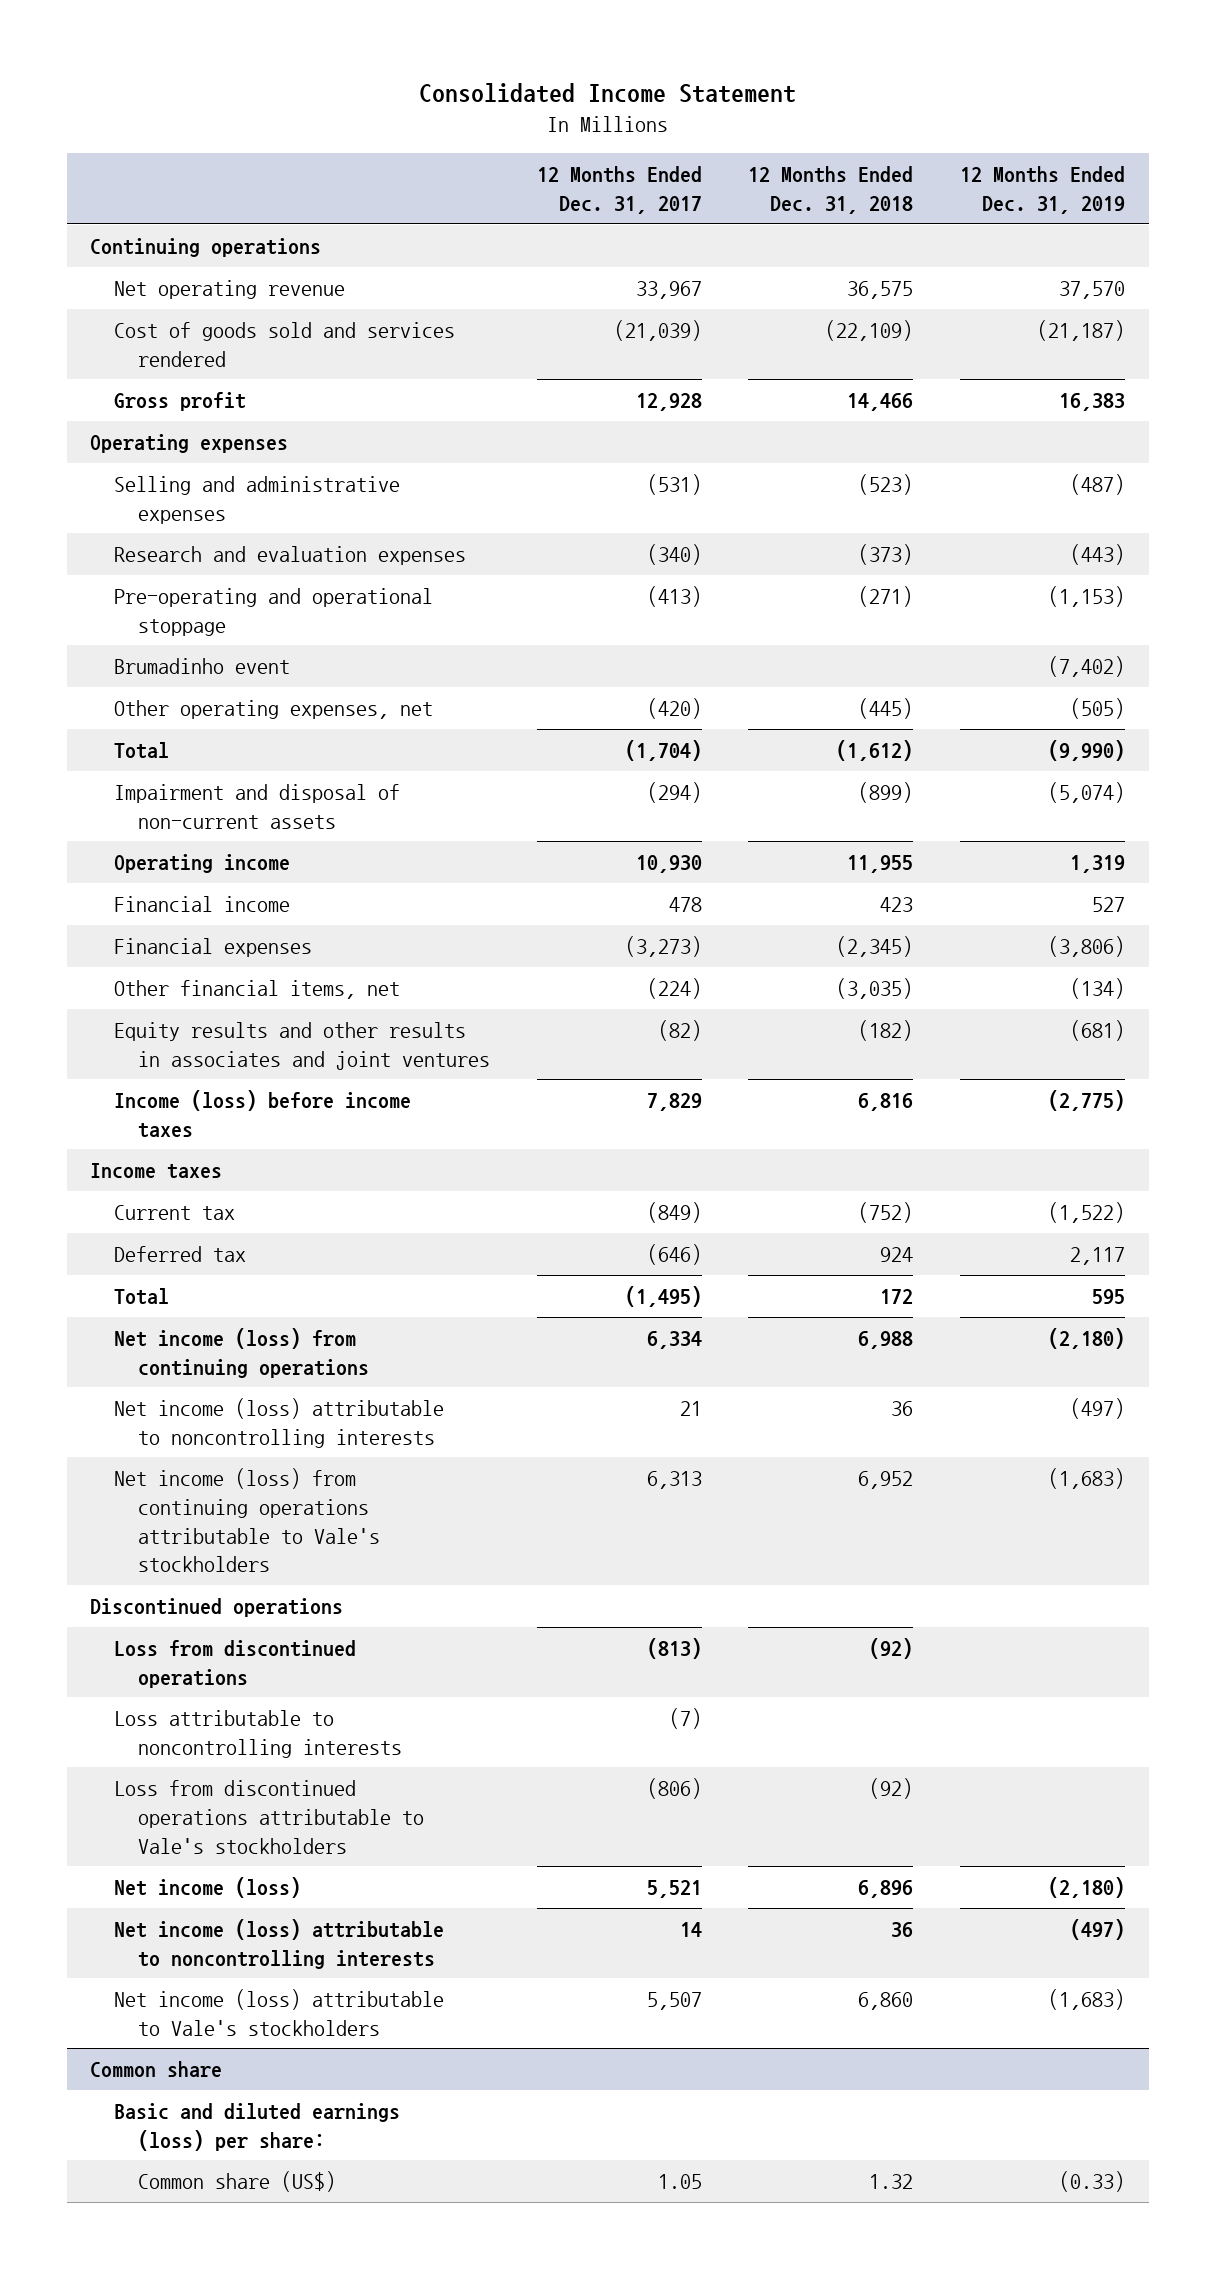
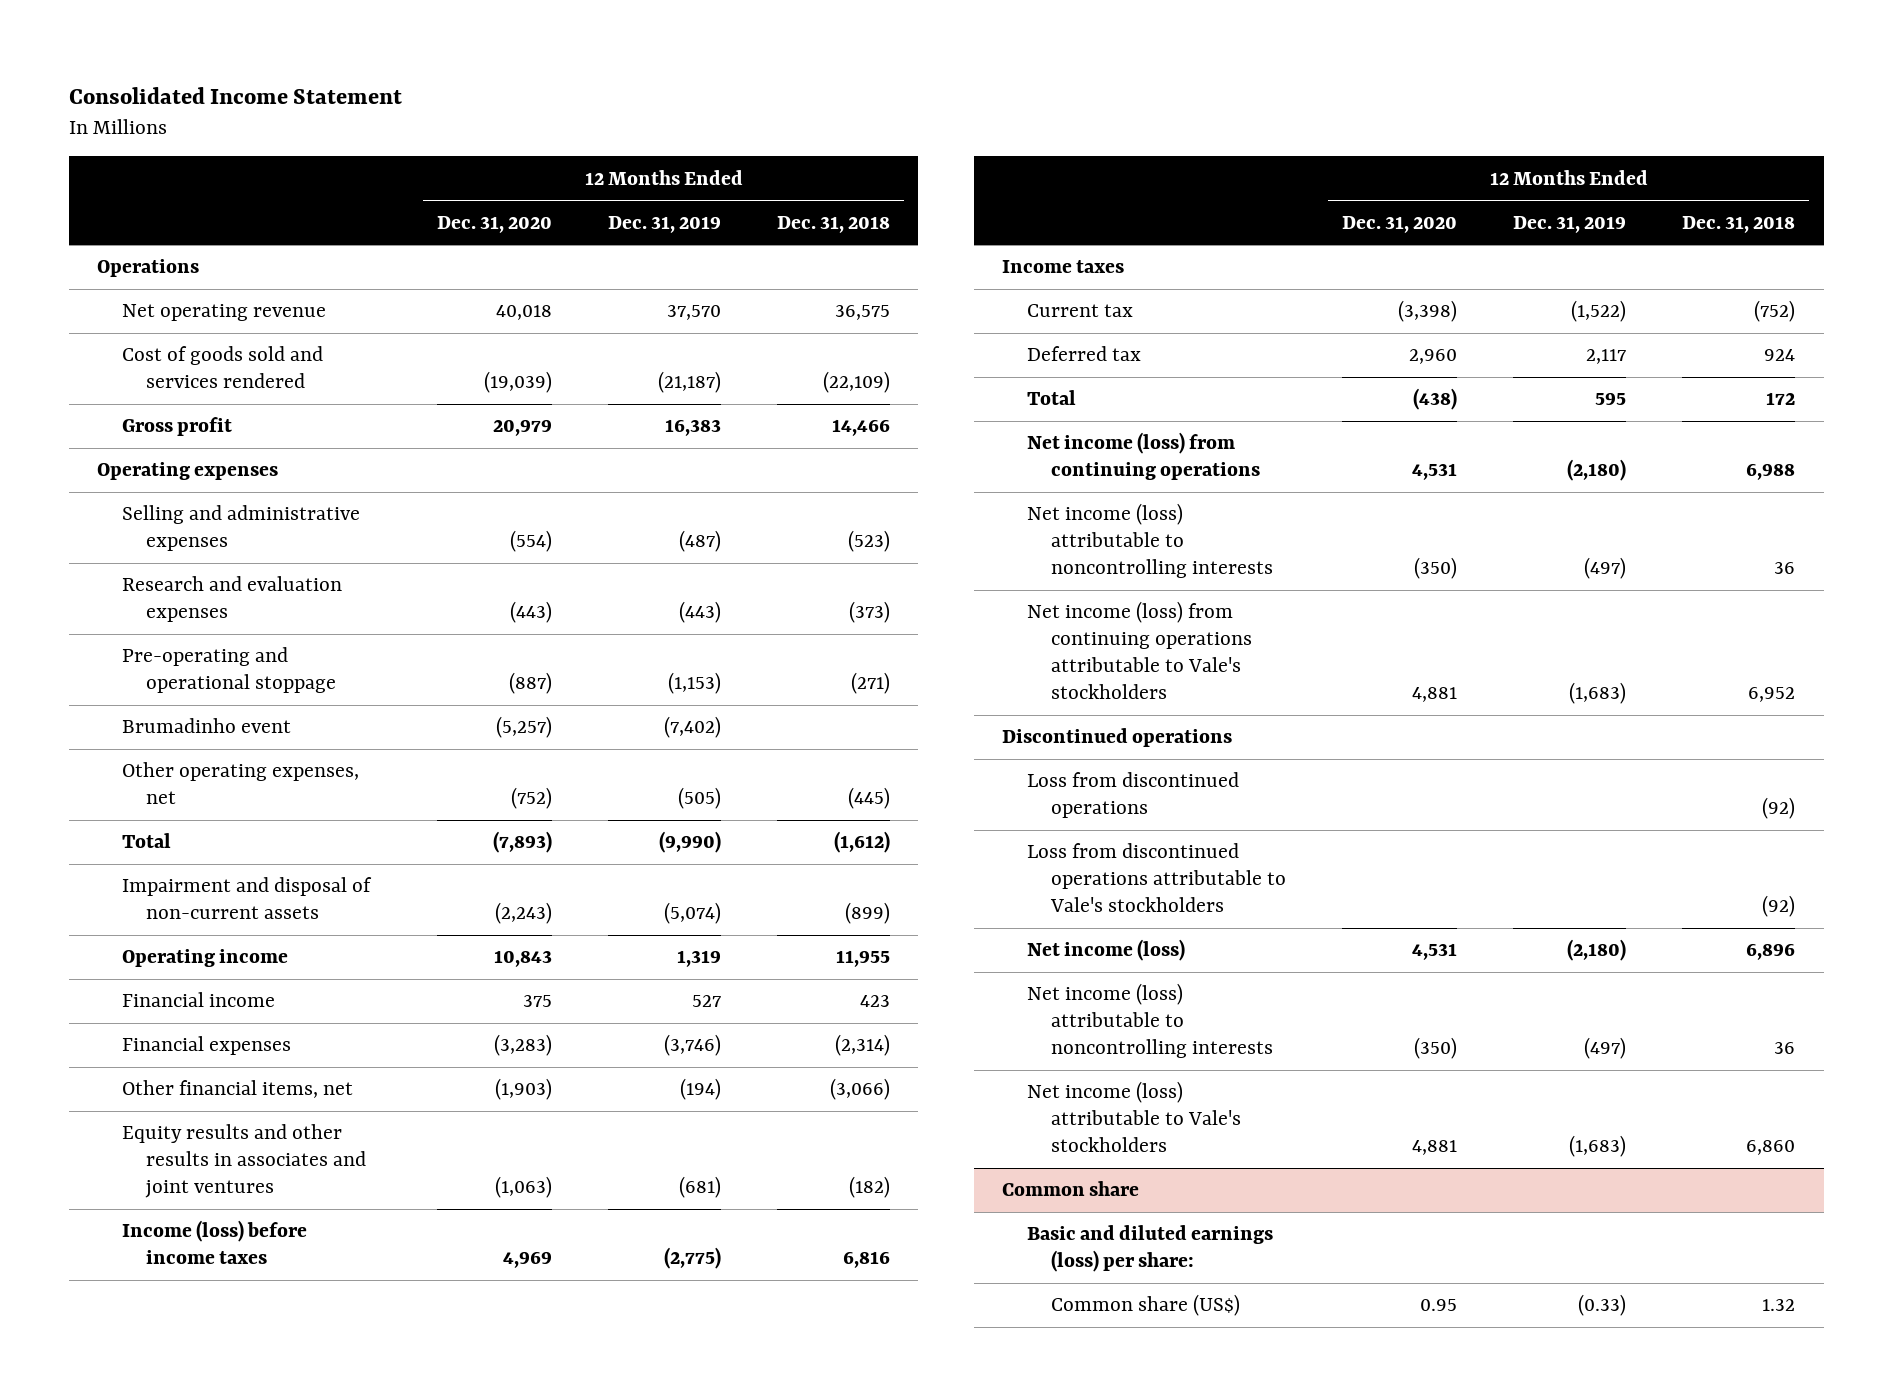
[536,166,702,215] 12 Months Ended Dec. 31, 2017 -> none
none -> [437,215,553,233] Dec. 31, 2020
[90,237,322,257] Continuing operations -> [97,259,200,278] Operations
[836,935,914,957] (2,345) -> [835,1034,891,1057] (2,314)
[1048,935,1126,957] (3,806) -> [664,1034,722,1057] (3,746)
[836,977,914,999] (3,035) -> [830,1078,891,1101] (3,066)
[1070,977,1126,999] (134) -> [680,1078,722,1101] (194)
[114,1709,402,1758] Loss attributable to noncontrolling interests -> none

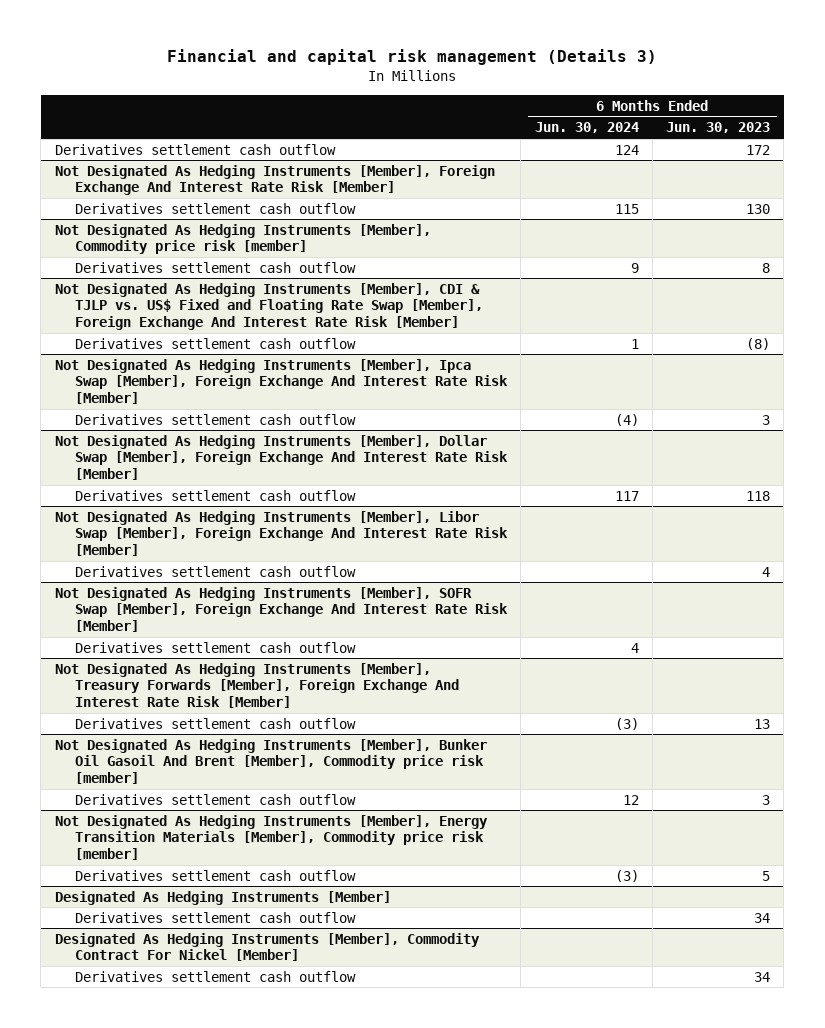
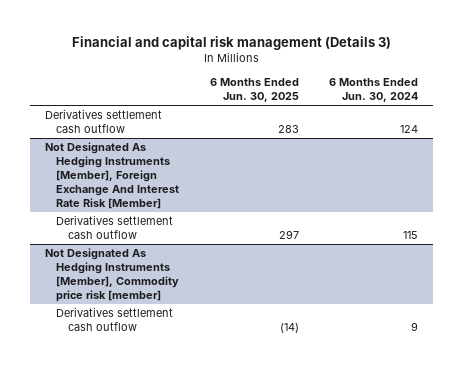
[666,122,771,134] Jun. 30, 2023 -> none
none -> [209,78,299,103] 6 Months Ended Jun. 30, 2025
[54,282,484,330] Not Designated As Hedging Instruments [Member], CDI & TJLP vs. US$ Fixed and Floating Rate Swap [Member], Foreign Exchange And Interest Rate Risk [Member] -> none
[75,337,357,349] Derivatives settlement cash outflow -> none
[54,358,509,404] Not Designated As Hedging Instruments [Member], Ipca Swap [Member], Foreign Exchange And Interest Rate Risk [Member] -> none
[75,413,357,425] Derivatives settlement cash outflow -> none
[54,434,509,480] Not Designated As Hedging Instruments [Member], Dollar Swap [Member], Foreign Exchange And Interest Rate Risk [Member] -> none
[75,489,357,501] Derivatives settlement cash outflow -> none
[54,510,509,556] Not Designated As Hedging Instruments [Member], Libor Swap [Member], Foreign Exchange And Interest Rate Risk [Member] -> none
[75,565,357,577] Derivatives settlement cash outflow -> none
[54,586,509,632] Not Designated As Hedging Instruments [Member], SOFR Swap [Member], Foreign Exchange And Interest Rate Risk [Member] -> none
[75,641,357,653] Derivatives settlement cash outflow -> none
[54,662,460,708] Not Designated As Hedging Instruments [Member], Treasury Forwards [Member], Foreign Exchange And Interest Rate Risk [Member] -> none
[75,717,357,729] Derivatives settlement cash outflow -> none
[54,738,487,784] Not Designated As Hedging Instruments [Member], Bunker Oil Gasoil And Brent [Member], Commodity price risk [member] -> none
[75,793,357,805] Derivatives settlement cash outflow -> none
[54,814,488,860] Not Designated As Hedging Instruments [Member], Energy Transition Materials [Member], Commodity price risk [member] -> none
[75,869,357,881] Derivatives settlement cash outflow -> none
[54,890,391,905] Designated As Hedging Instruments [Member] -> none
[75,911,357,923] Derivatives settlement cash outflow -> none
[54,932,480,962] Designated As Hedging Instruments [Member], Commodity Contract For Nickel [Member] -> none
[75,970,357,982] Derivatives settlement cash outflow -> none

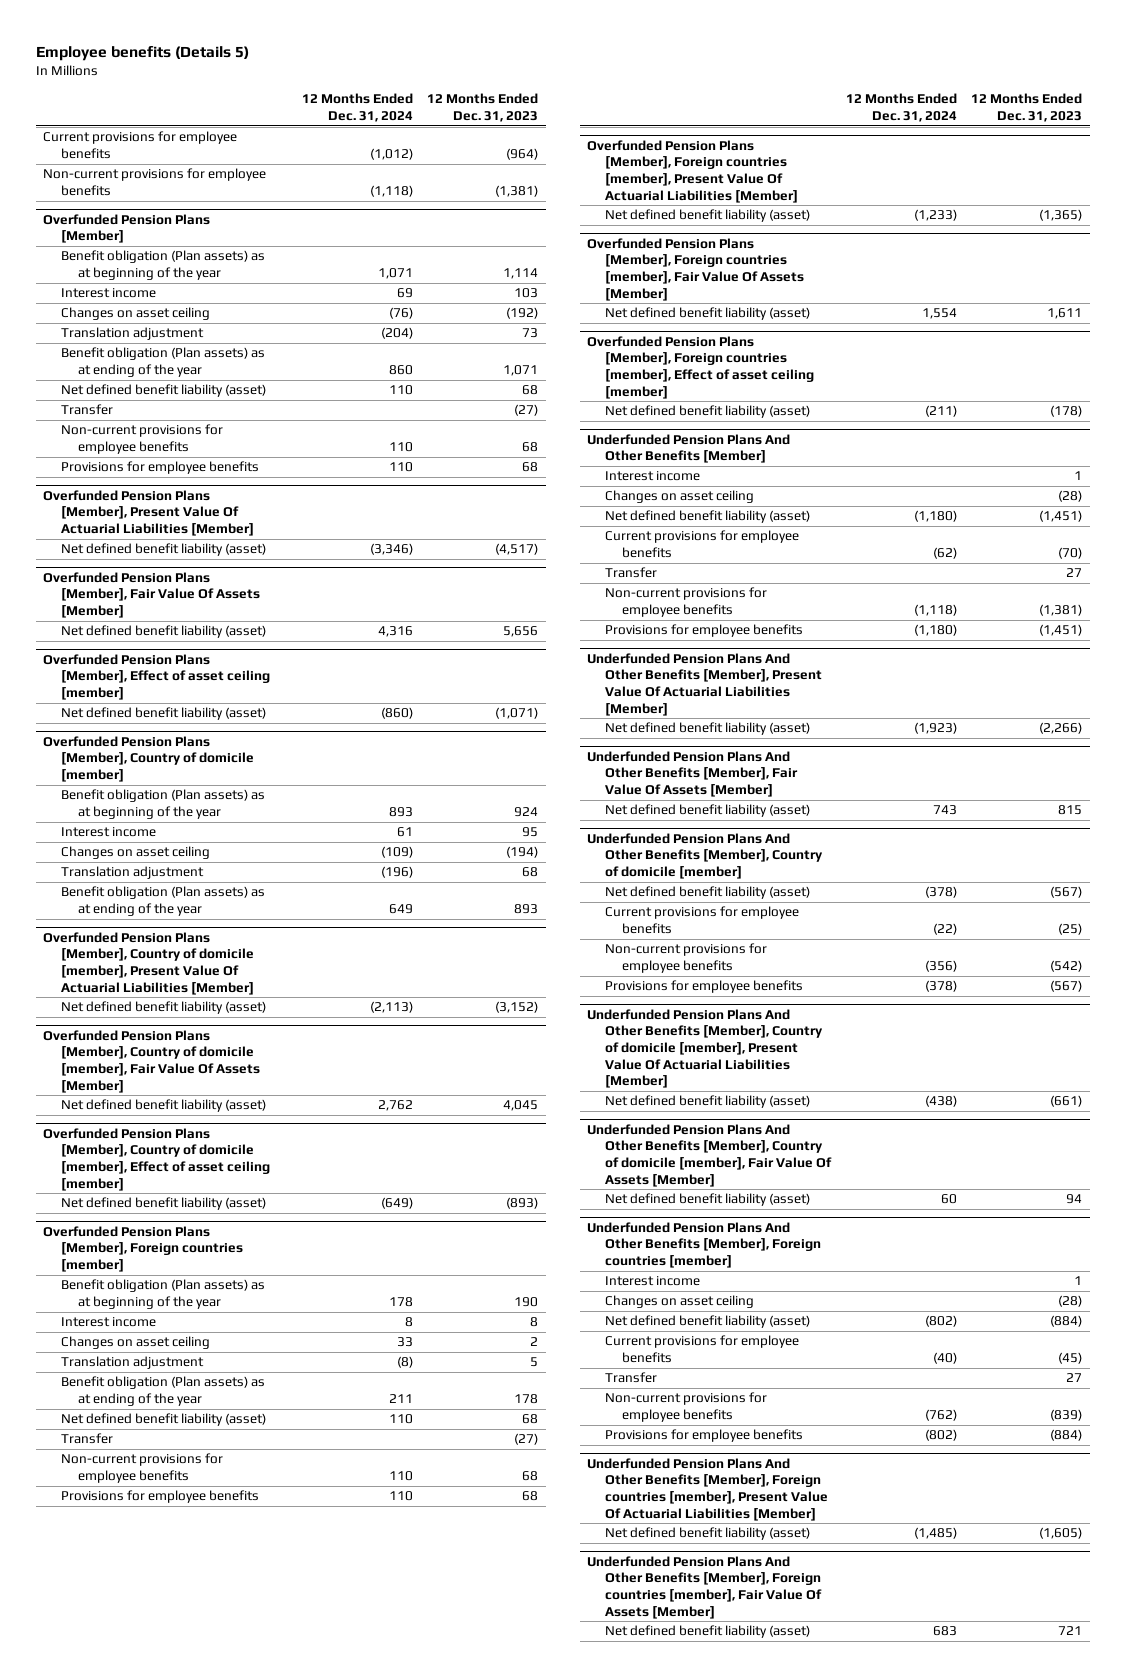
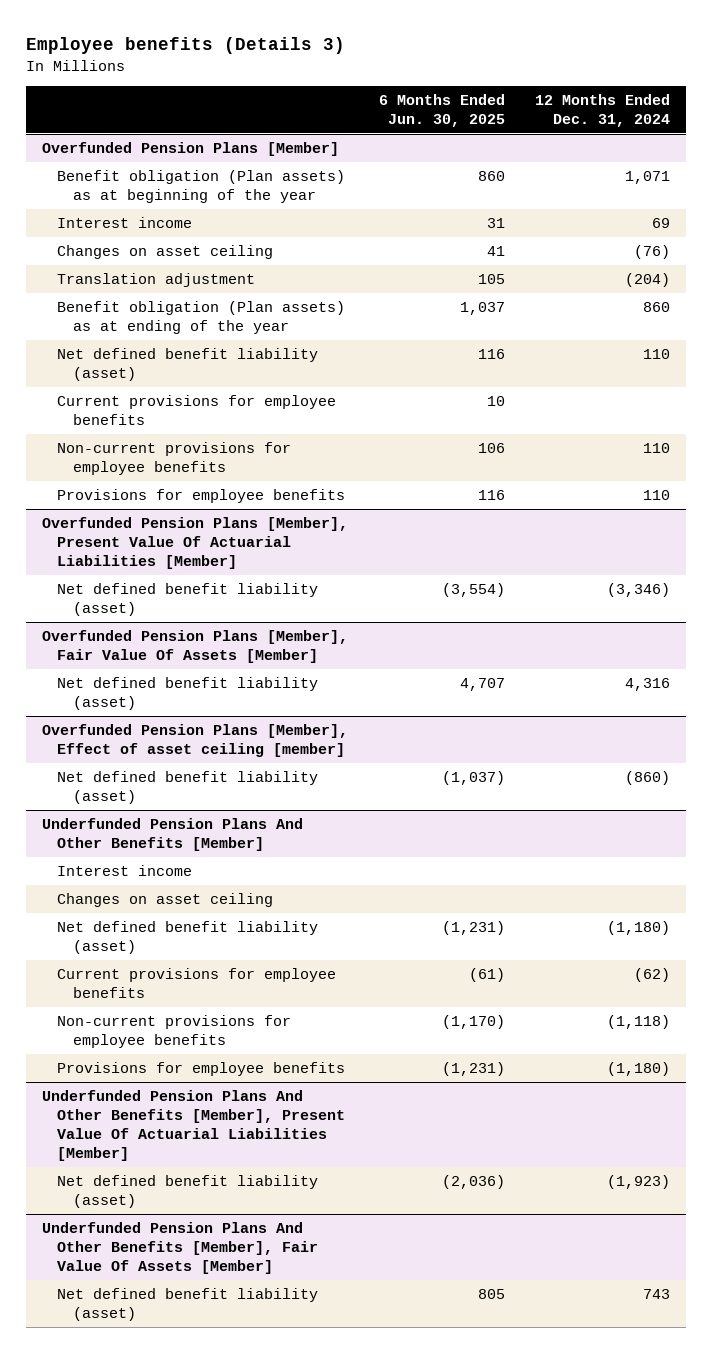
[35,45,249,61] Employee benefits (Details 5) -> [26,37,346,55] Employee benefits (Details 3)
[427,93,539,123] 12 Months Ended Dec. 31, 2023 -> none
none -> [378,93,505,127] 6 Months Ended Jun. 30, 2025
[43,131,238,160] Current provisions for employee benefits -> none
[43,168,267,197] Non-current provisions for employee benefits -> none
[60,404,113,416] Transfer -> none
none -> [57,395,337,426] Current provisions for employee benefits
[43,735,254,783] Overfunded Pension Plans [Member], Country of domicile [member] -> none
[60,789,265,820] Benefit obligation (Plan assets) as at beginning of the year -> none
[60,827,156,838] Interest income -> none
[60,846,210,860] Changes on asset ceiling -> none
[60,866,204,880] Translation adjustment -> none
[60,886,265,917] Benefit obligation (Plan assets) as at ending of the year -> none
[43,931,254,995] Overfunded Pension Plans [Member], Country of domicile [member], Present Value Of Actuarial Liabilities [Member] -> none
[60,1001,266,1015] Net defined benefit liability (asset) -> none
[43,1029,260,1093] Overfunded Pension Plans [Member], Country of domicile [member], Fair Value Of Assets [Member] -> none
[60,1099,266,1113] Net defined benefit liability (asset) -> none
[43,1127,270,1191] Overfunded Pension Plans [Member], Country of domicile [member], Effect of asset ceiling [member] -> none
[60,1197,266,1211] Net defined benefit liability (asset) -> none
[43,1225,243,1273] Overfunded Pension Plans [Member], Foreign countries [member] -> none
[60,1279,265,1310] Benefit obligation (Plan assets) as at beginning of the year -> none
[60,1317,156,1328] Interest income -> none
[60,1336,210,1350] Changes on asset ceiling -> none
[60,1356,204,1370] Translation adjustment -> none
[60,1376,265,1407] Benefit obligation (Plan assets) as at ending of the year -> none
[60,1413,266,1427] Net defined benefit liability (asset) -> none
[60,1433,113,1445] Transfer -> none
[60,1453,223,1484] Non-current provisions for employee benefits -> none
[60,1490,259,1504] Provisions for employee benefits -> none
[587,139,798,203] Overfunded Pension Plans [Member], Foreign countries [member], Present Value Of Actuarial Liabilities [Member] -> none
[604,209,810,223] Net defined benefit liability (asset) -> none
[587,237,804,301] Overfunded Pension Plans [Member], Foreign countries [member], Fair Value Of Assets [Member] -> none
[604,307,810,321] Net defined benefit liability (asset) -> none
[587,335,814,399] Overfunded Pension Plans [Member], Foreign countries [member], Effect of asset ceiling [member] -> none
[604,405,810,419] Net defined benefit liability (asset) -> none
[604,567,657,579] Transfer -> none
[587,832,823,880] Underfunded Pension Plans And Other Benefits [Member], Country of domicile [member] -> none
[604,886,810,900] Net defined benefit liability (asset) -> none
[604,906,799,935] Current provisions for employee benefits -> none
[604,943,767,974] Non-current provisions for employee benefits -> none
[604,980,803,994] Provisions for employee benefits -> none
[587,1008,823,1089] Underfunded Pension Plans And Other Benefits [Member], Country of domicile [member], Present Value Of Actuarial Liabilities [Member] -> none
[604,1095,810,1109] Net defined benefit liability (asset) -> none
[587,1123,832,1187] Underfunded Pension Plans And Other Benefits [Member], Country of domicile [member], Fair Value Of Assets [Member] -> none
[604,1193,810,1207] Net defined benefit liability (asset) -> none
[587,1221,821,1269] Underfunded Pension Plans And Other Benefits [Member], Foreign countries [member] -> none
[604,1276,700,1287] Interest income -> none
[604,1295,754,1309] Changes on asset ceiling -> none
[604,1315,810,1329] Net defined benefit liability (asset) -> none
[604,1335,799,1364] Current provisions for employee benefits -> none
[604,1372,657,1384] Transfer -> none
[604,1392,767,1423] Non-current provisions for employee benefits -> none
[604,1429,803,1443] Provisions for employee benefits -> none
[587,1457,828,1521] Underfunded Pension Plans And Other Benefits [Member], Foreign countries [member], Present Value Of Actuarial Liabilities [Member] -> none
[604,1527,810,1541] Net defined benefit liability (asset) -> none
[587,1555,822,1619] Underfunded Pension Plans And Other Benefits [Member], Foreign countries [member], Fair Value Of Assets [Member] -> none
[604,1625,810,1639] Net defined benefit liability (asset) -> none

